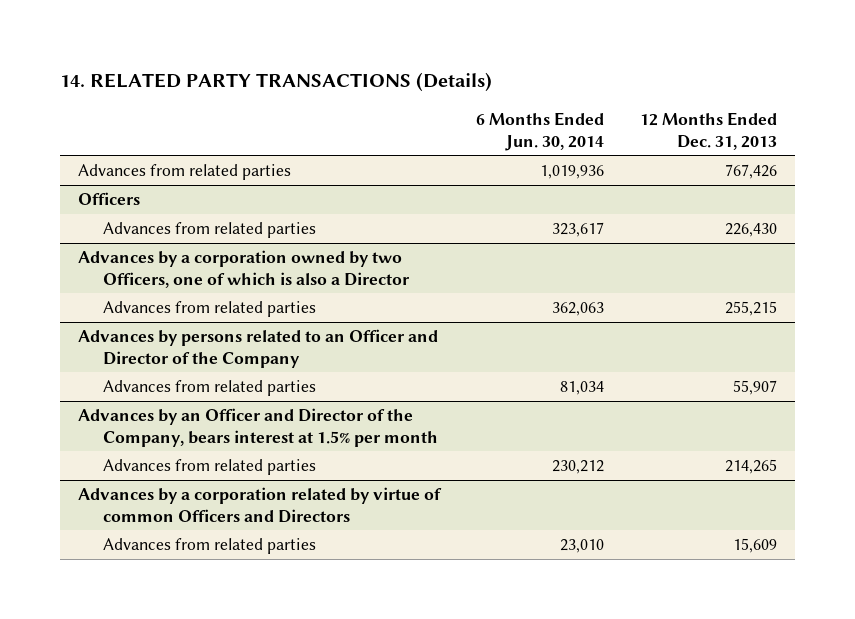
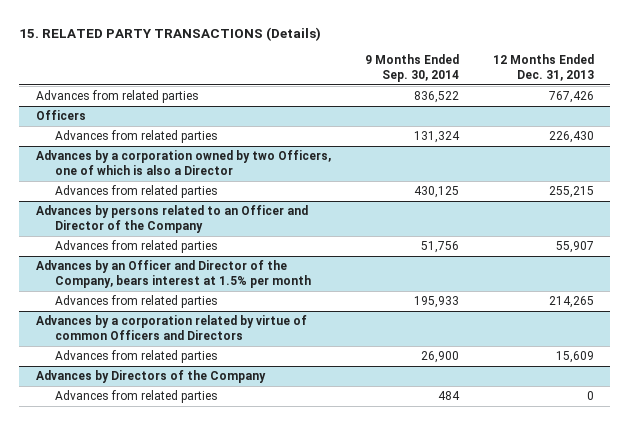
[60,72,493,93] 14. RELATED PARTY TRANSACTIONS (Details) -> [19,26,322,41] 15. RELATED PARTY TRANSACTIONS (Details)
[475,112,604,151] 6 Months Ended Jun. 30, 2014 -> none
none -> [364,53,459,83] 9 Months Ended Sep. 30, 2014
none -> [36,370,267,384] Advances by Directors of the Company
none -> [54,390,218,404] Advances from related parties

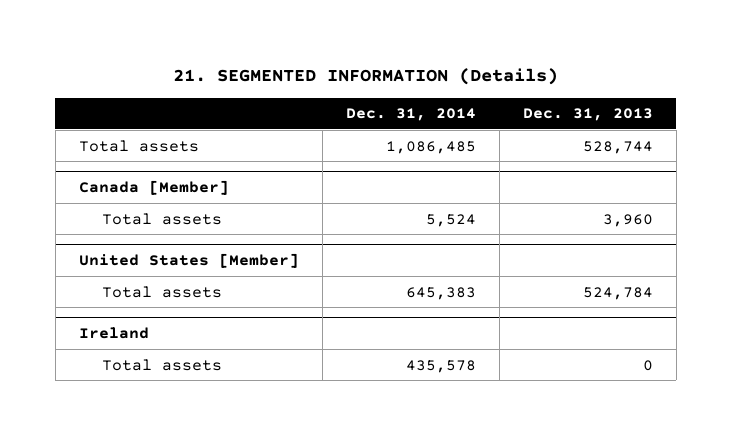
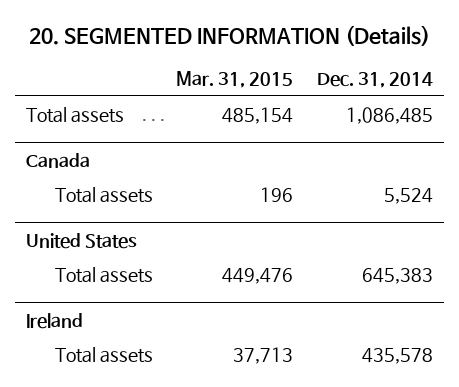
[172,68,558,86] 21. SEGMENTED INFORMATION (Details) -> [29,24,431,46] 20. SEGMENTED INFORMATION (Details)
[522,108,653,122] Dec. 31, 2013 -> none
none -> [176,71,294,89] Mar. 31, 2015
[78,179,229,195] Canada [Member] -> [26,152,91,168] Canada
[78,252,299,268] United States [Member] -> [26,232,138,249] United States

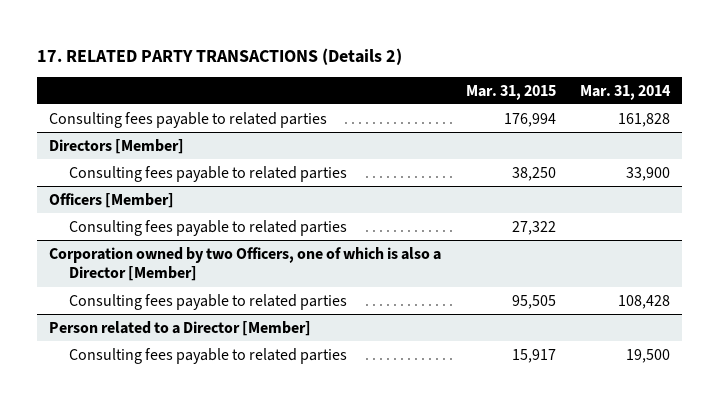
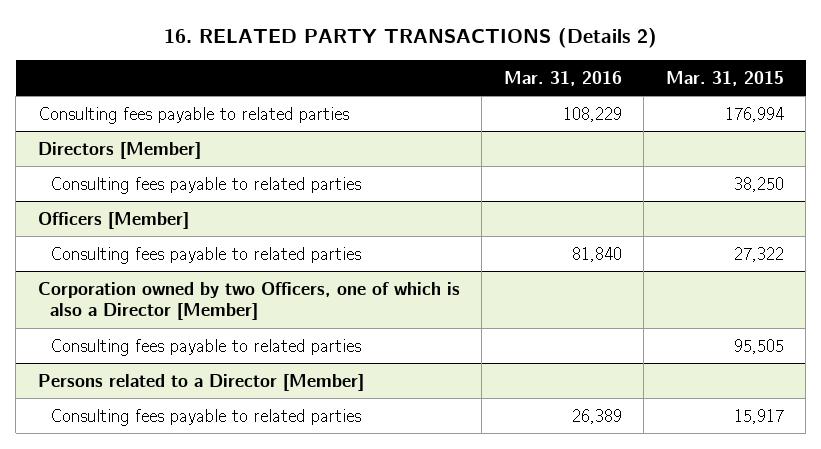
[36,47,402,65] 17. RELATED PARTY TRANSACTIONS (Details 2) -> [163,27,657,48] 16. RELATED PARTY TRANSACTIONS (Details 2)
[579,84,671,100] Mar. 31, 2014 -> none
none -> [503,70,622,86] Mar. 31, 2016
[49,320,312,336] Person related to a Director [Member] -> [37,373,364,391] Persons related to a Director [Member]

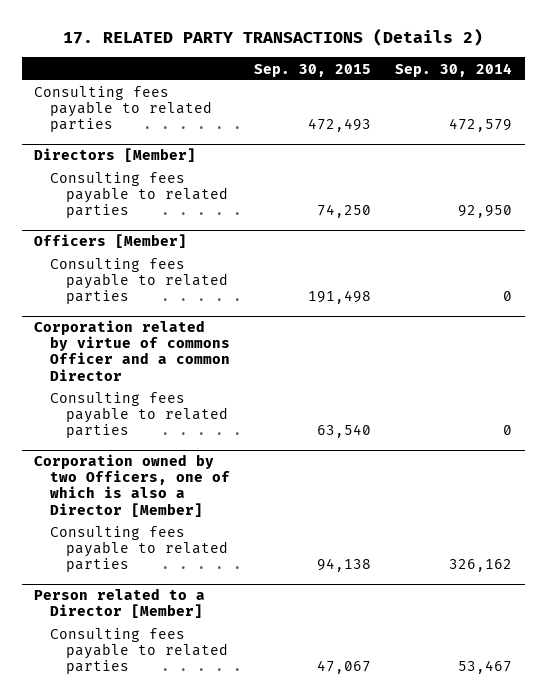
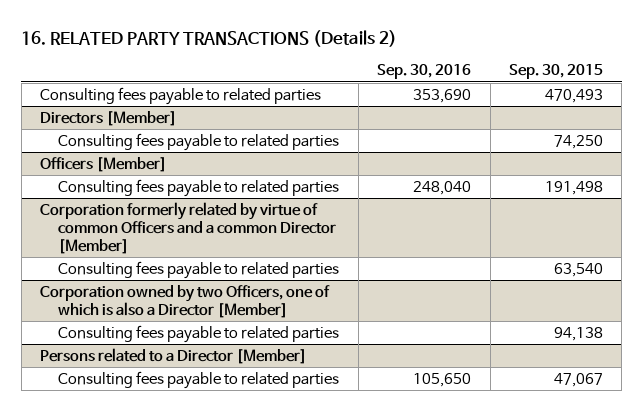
[63,28,484,47] 17. RELATED PARTY TRANSACTIONS (Details 2) -> [21,29,398,47] 16. RELATED PARTY TRANSACTIONS (Details 2)
[395,62,513,77] Sep. 30, 2014 -> none
none -> [377,64,472,80] Sep. 30, 2016
[308,118,372,133] 472,493 -> [544,88,603,103] 470,493
[33,320,231,381] Corporation related by virtue of commons Officer and a common Director -> [40,201,337,254] Corporation formerly related by virtue of common Officers and a common Director [Member]
[33,588,205,619] Person related to a Director [Member] -> [40,347,308,364] Persons related to a Director [Member]

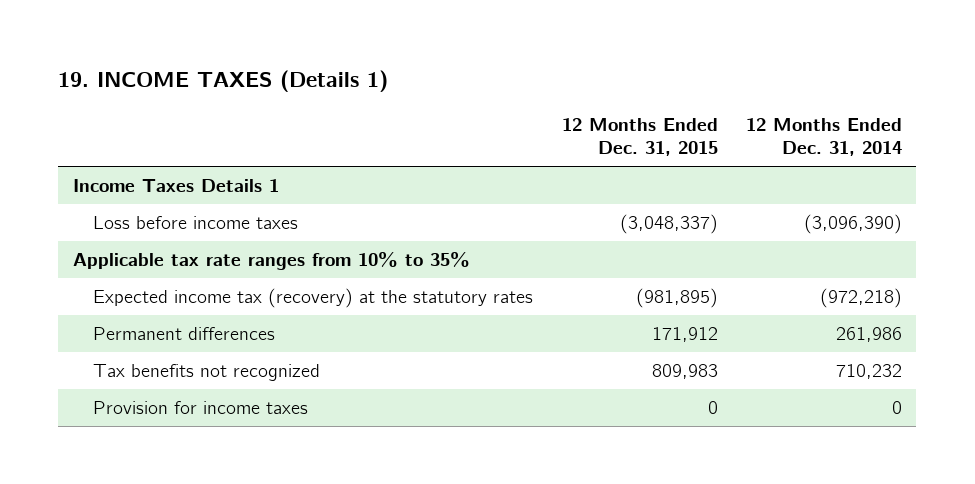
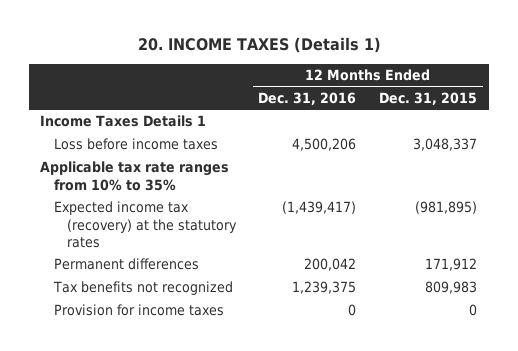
[58,70,389,93] 19. INCOME TAXES (Details 1) -> [137,37,381,54] 20. INCOME TAXES (Details 1)
[746,118,903,156] 12 Months Ended Dec. 31, 2014 -> none
none -> [258,92,357,106] Dec. 31, 2016
[619,213,718,234] (3,048,337) -> [413,138,478,152] 3,048,337

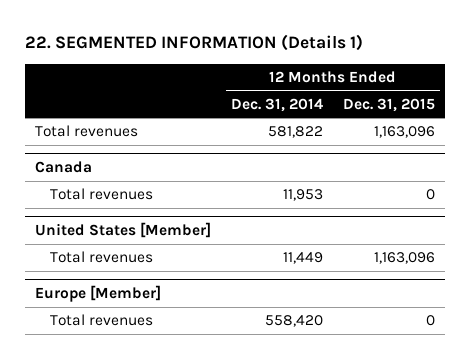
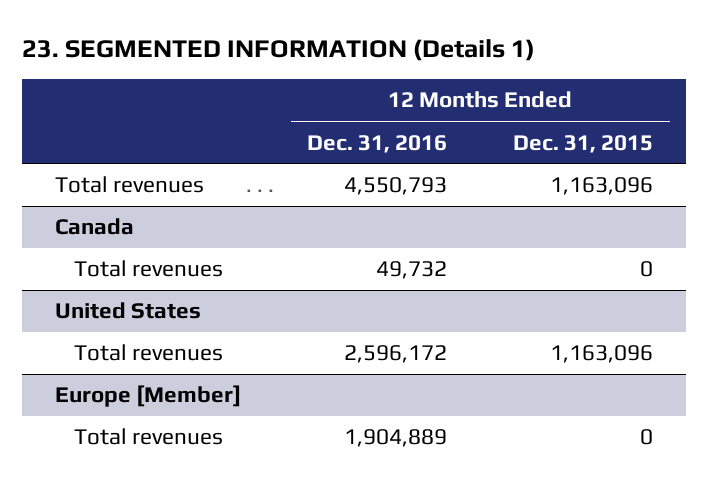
[24,34,363,52] 22. SEGMENTED INFORMATION (Details 1) -> [22,38,536,61] 23. SEGMENTED INFORMATION (Details 1)
[230,97,323,112] Dec. 31, 2014 -> none
none -> [307,134,448,153] Dec. 31, 2016
[34,222,211,239] United States [Member] -> [55,302,202,320] United States

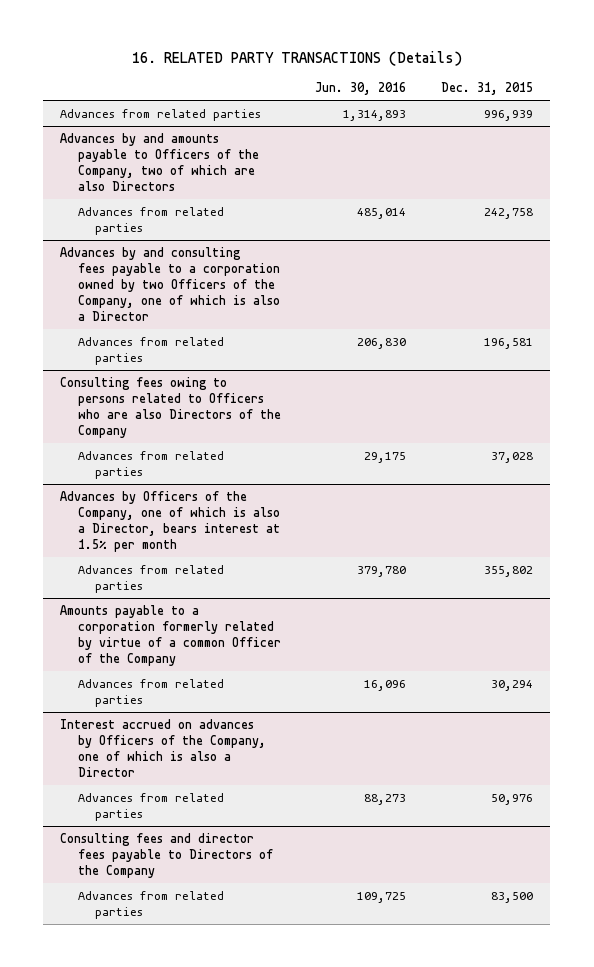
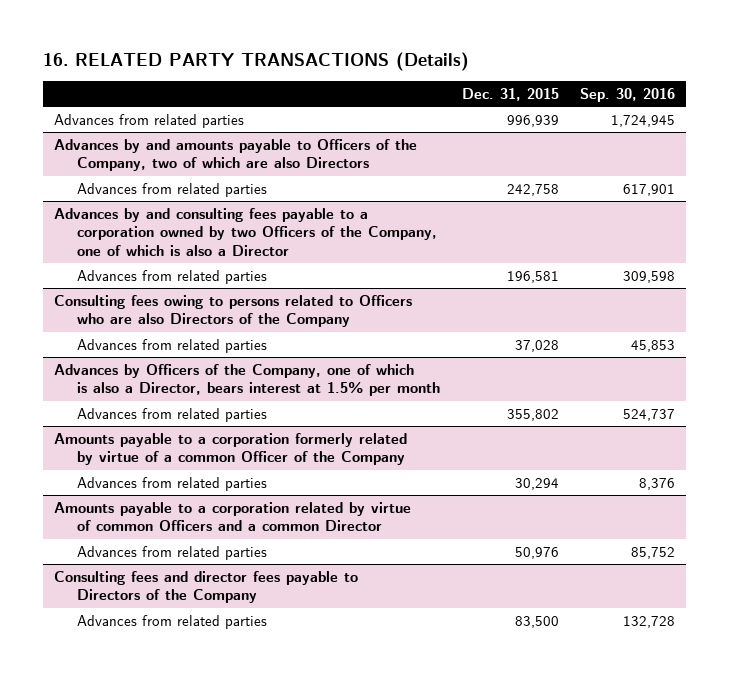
[315,82,407,96] Jun. 30, 2016 -> none
none -> [580,87,676,102] Sep. 30, 2016
[60,718,266,778] Interest accrued on advances by Officers of the Company, one of which is also a Director -> [53,501,411,532] Amounts payable to a corporation related by virtue of common Officers and a common Director

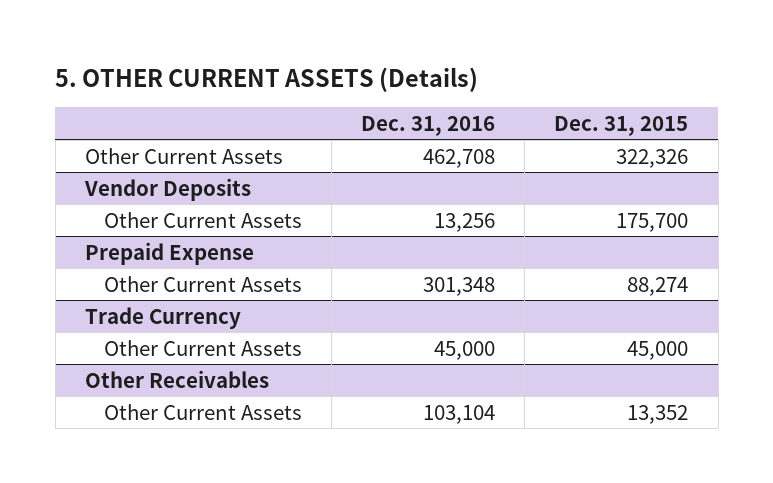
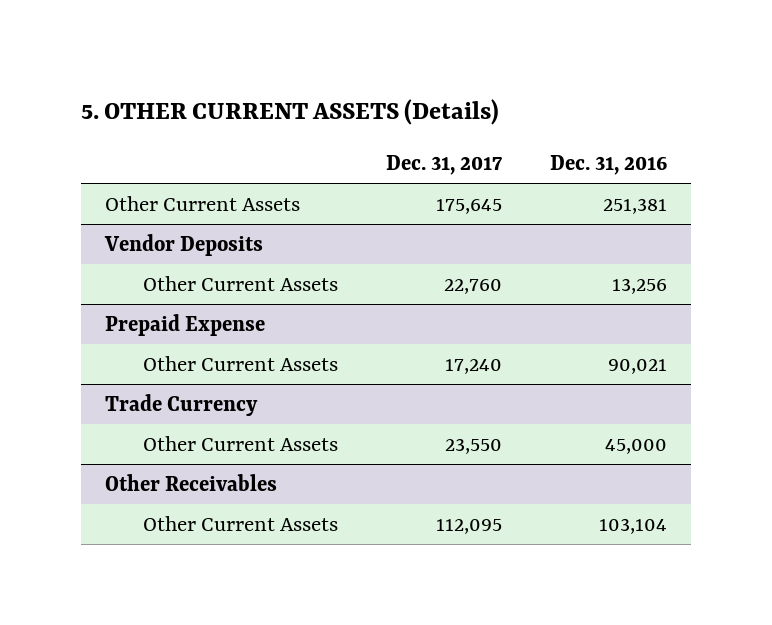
[554,115,689,136] Dec. 31, 2015 -> none
none -> [385,154,502,175] Dec. 31, 2017
[423,148,496,168] 462,708 -> [602,198,667,215] 251,381
[423,276,496,296] 301,348 -> [607,359,667,375] 90,021

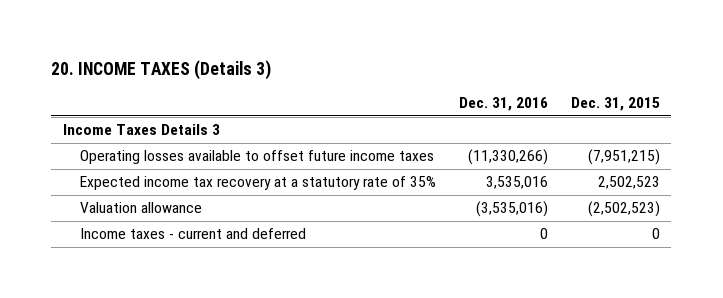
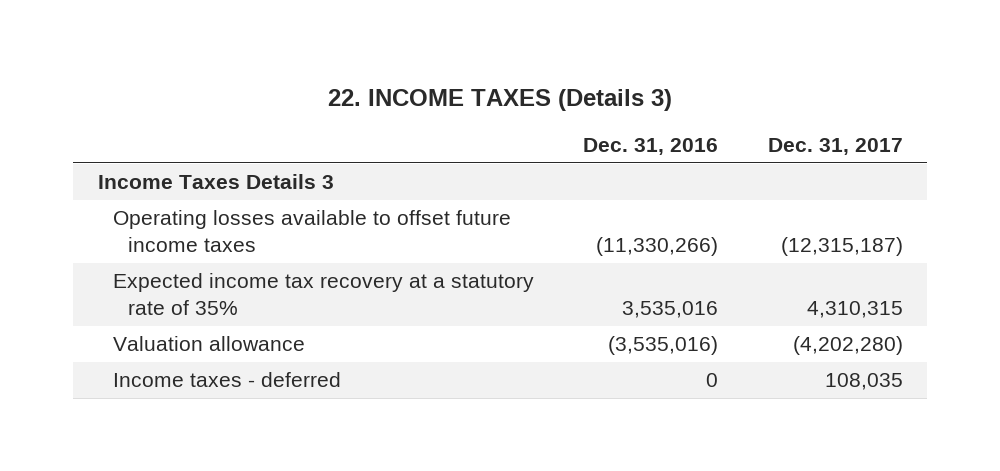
[51,59,272,80] 20. INCOME TAXES (Details 3) -> [328,88,673,111] 22. INCOME TAXES (Details 3)
[570,97,660,112] Dec. 31, 2015 -> none
none -> [767,137,903,155] Dec. 31, 2017
[80,228,307,240] Income taxes - current and deferred -> [113,372,342,388] Income taxes - deferred

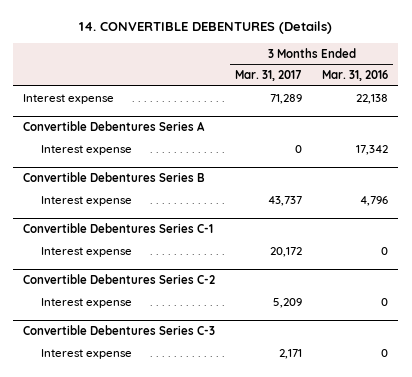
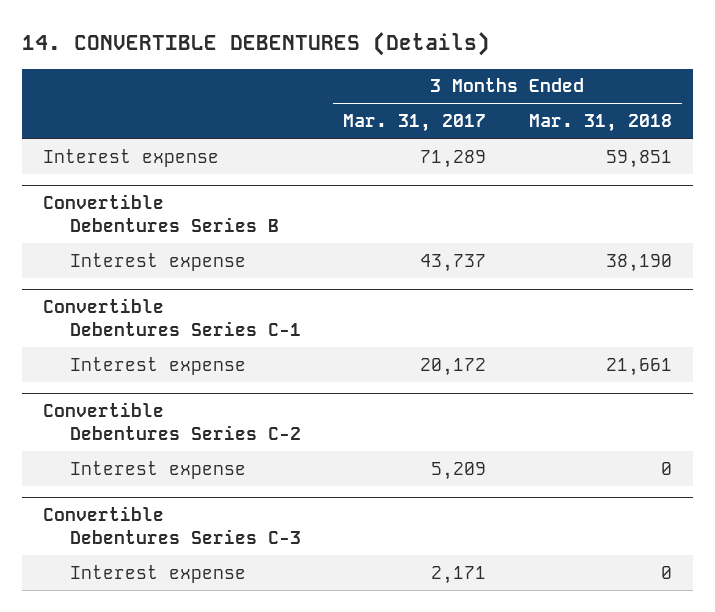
[322,70,389,82] Mar. 31, 2016 -> none
none -> [528,114,672,133] Mar. 31, 2018
[23,121,206,132] Convertible Debentures Series A -> none
[41,144,133,155] Interest expense -> none

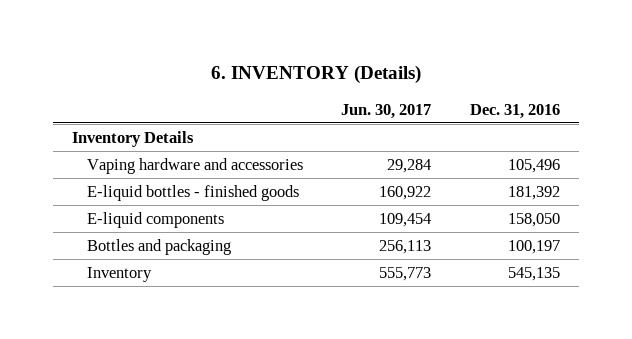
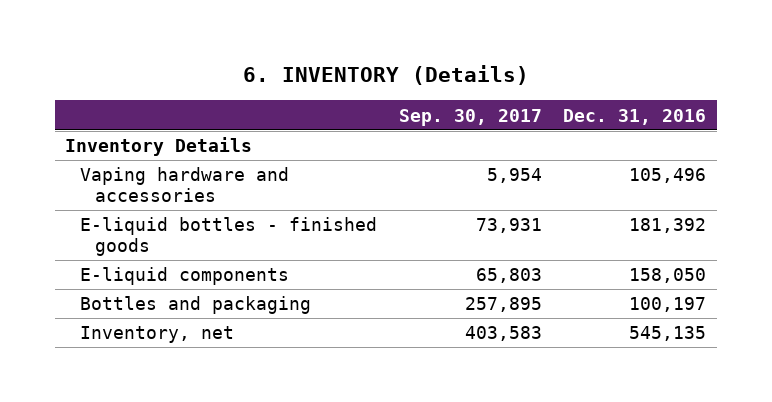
[341,103,432,119] Jun. 30, 2017 -> none
none -> [398,108,542,126] Sep. 30, 2017
[86,266,152,282] Inventory -> [80,326,235,344] Inventory, net

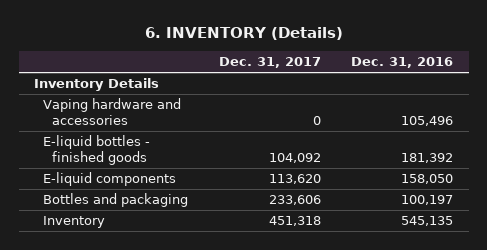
[398,108,542,126] Sep. 30, 2017 -> none
none -> [218,56,321,68] Dec. 31, 2017
[80,326,235,344] Inventory, net -> [43,216,106,229] Inventory

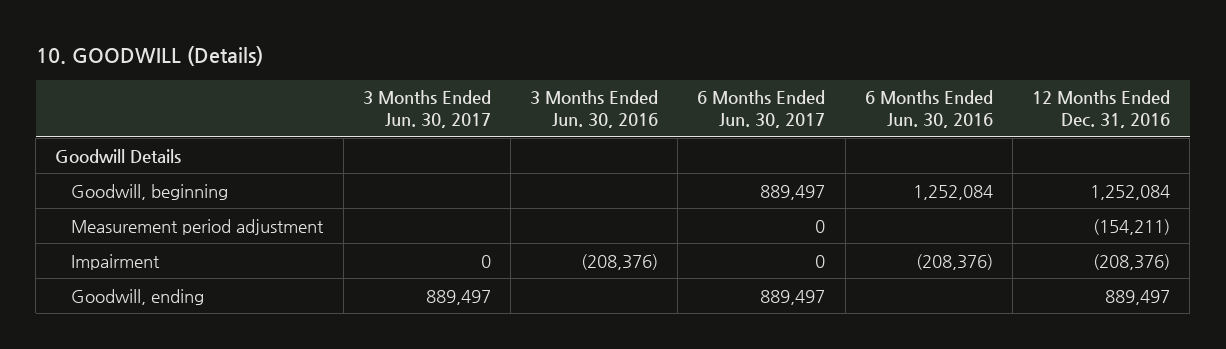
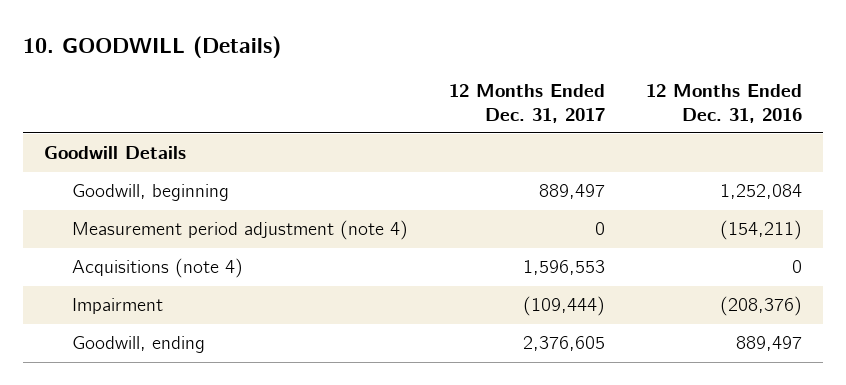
[362,90,491,129] 3 Months Ended Jun. 30, 2017 -> none
[530,90,659,129] 3 Months Ended Jun. 30, 2016 -> none
[697,90,826,129] 6 Months Ended Jun. 30, 2017 -> none
[864,90,993,129] 6 Months Ended Jun. 30, 2016 -> none
none -> [448,83,605,123] 12 Months Ended Dec. 31, 2017
[71,218,325,235] Measurement period adjustment -> [71,220,408,241] Measurement period adjustment (note 4)
none -> [71,258,243,279] Acquisitions (note 4)

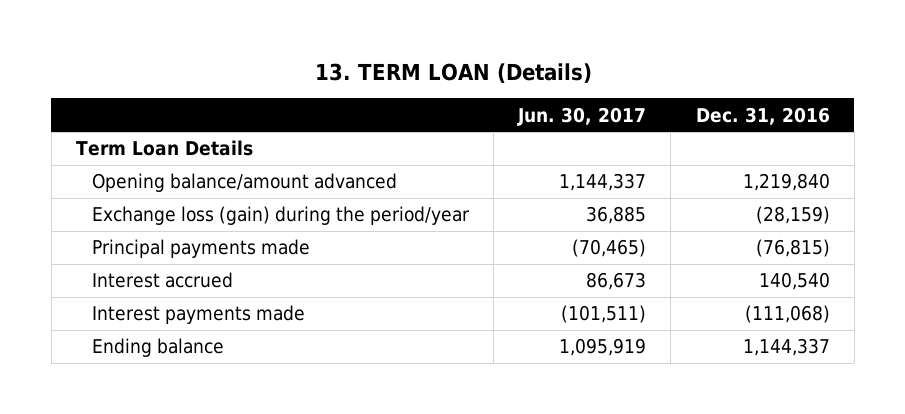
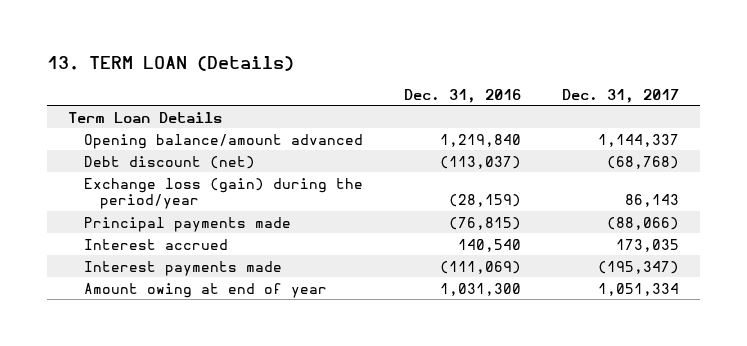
[517,106,647,126] Jun. 30, 2017 -> none
none -> [562,88,680,103] Dec. 31, 2017
none -> [83,155,255,169] Debt discount (net)
[91,338,224,358] Ending balance -> none
[744,305,830,324] (111,068) -> [439,260,521,274] (111,069)
none -> [83,282,327,298] Amount owing at end of year

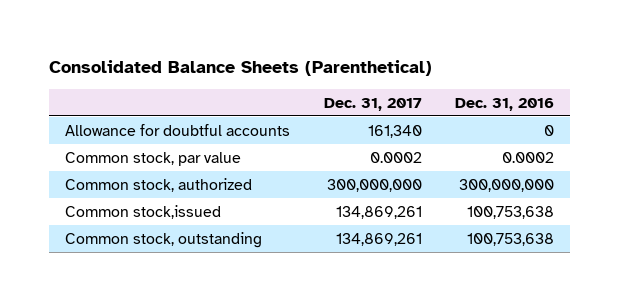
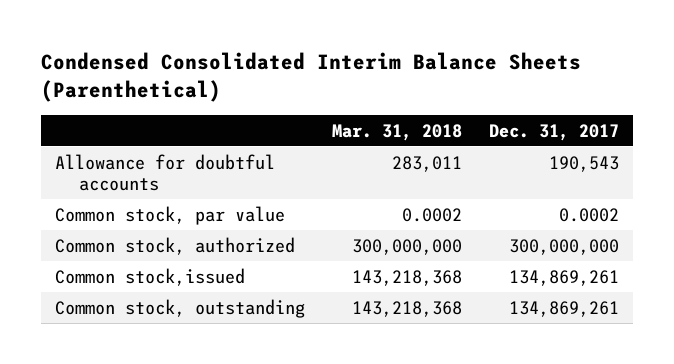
[48,60,432,77] Consolidated Balance Sheets (Parenthetical) -> [41,52,582,103] Condensed Consolidated Interim Balance Sheets (Parenthetical)
[454,97,554,111] Dec. 31, 2016 -> none
none -> [332,123,463,141] Mar. 31, 2018
[367,124,422,138] 161,340 -> [549,155,620,172] 190,543

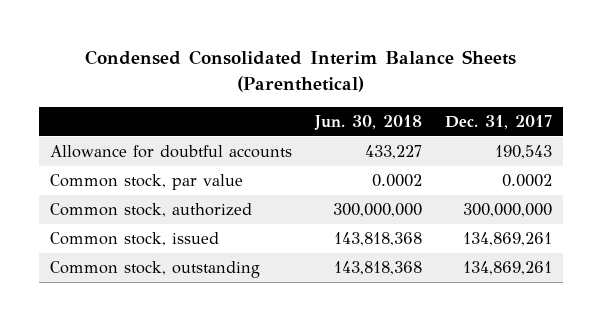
[332,123,463,141] Mar. 31, 2018 -> none
none -> [313,114,422,130] Jun. 30, 2018
[54,267,245,286] Common stock,issued -> [50,232,220,247] Common stock, issued

